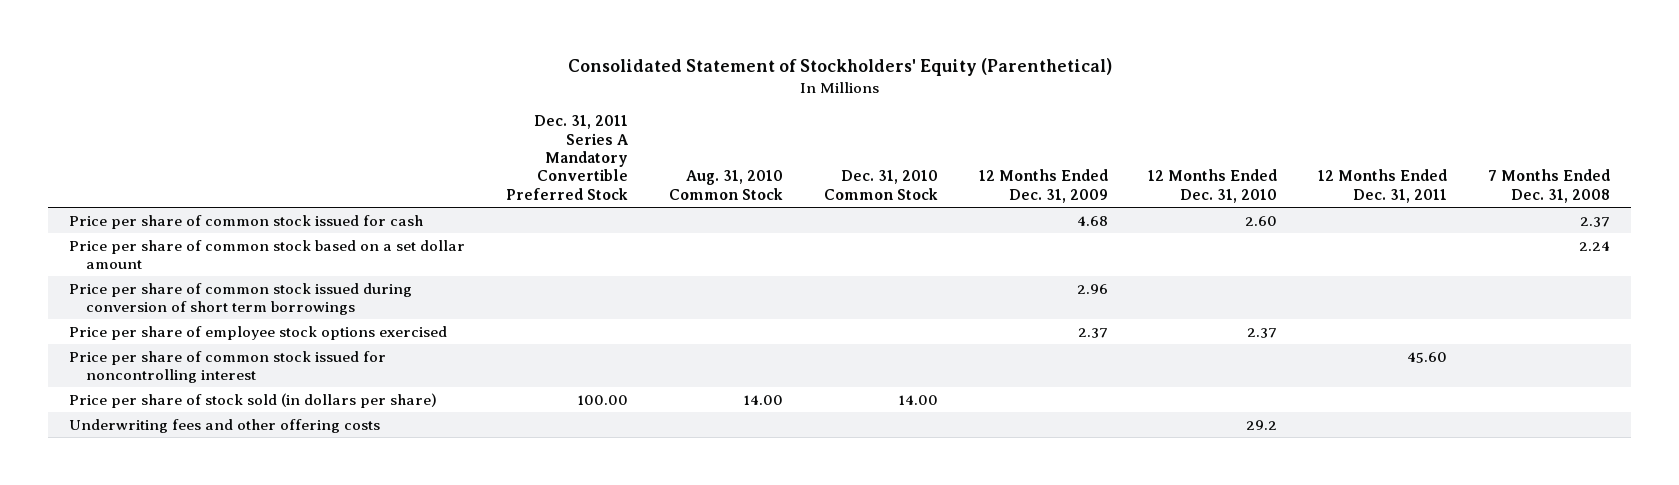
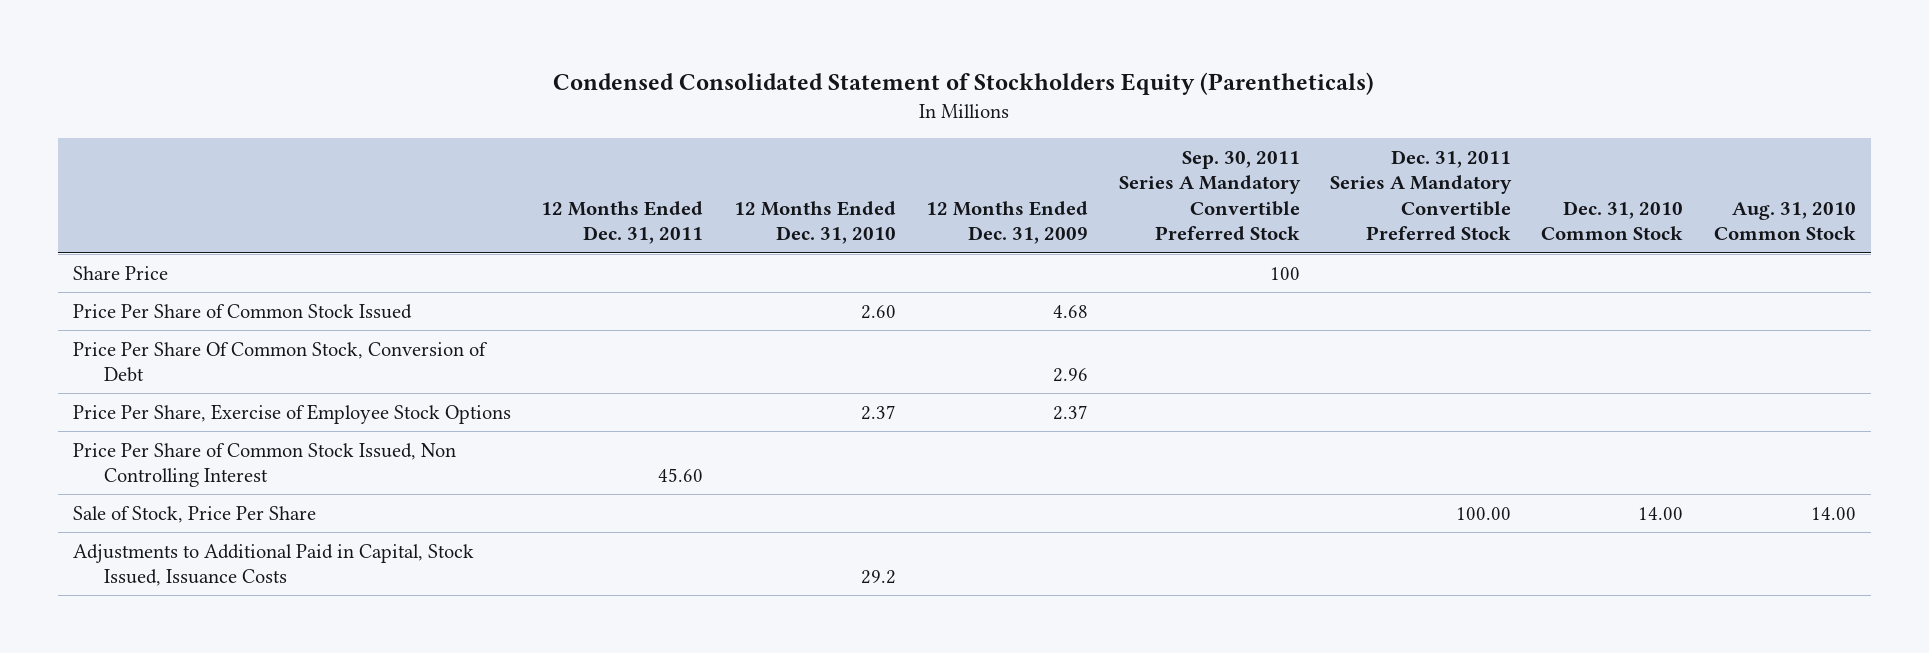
[567,58,1112,77] Consolidated Statement of Stockholders' Equity (Parenthetical) -> [553,71,1375,95] Condensed Consolidated Statement of Stockholders Equity (Parentheticals)
[1488,169,1611,203] 7 Months Ended Dec. 31, 2008 -> none
none -> [1118,150,1301,241] Sep. 30, 2011 Series A Mandatory Convertible Preferred Stock
[68,239,465,270] Price per share of common stock based on a set dollar amount -> none
none -> [72,265,168,280] Share Price
[68,214,423,229] Price per share of common stock issued for cash -> [72,303,412,319] Price Per Share of Common Stock Issued
[68,282,412,316] Price per share of common stock issued during conversion of short term borrowings -> [72,341,488,383] Price Per Share Of Common Stock, Conversion of Debt
[68,325,447,340] Price per share of employee stock options exercised -> [72,403,511,424] Price Per Share, Exercise of Employee Stock Options
[68,350,386,384] Price per share of common stock issued for noncontrolling interest -> [72,442,456,488] Price Per Share of Common Stock Issued, Non Controlling Interest
[68,392,437,408] Price per share of stock sold (in dollars per share) -> [72,505,316,523] Sale of Stock, Price Per Share
[68,418,380,433] Underwriting fees and other offering costs -> [72,543,474,587] Adjustments to Additional Paid in Capital, Stock Issued, Issuance Costs

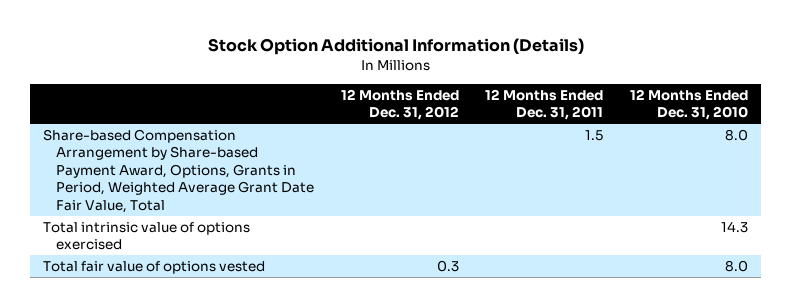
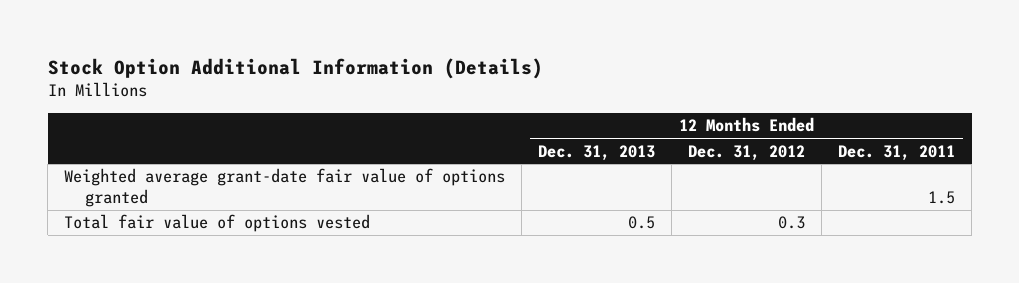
[629,88,748,121] 12 Months Ended Dec. 31, 2010 -> none
none -> [538,144,656,161] Dec. 31, 2013
[43,222,251,251] Total intrinsic value of options exercised -> none
[43,129,315,213] Share-based Compensation Arrangement by Share-based Payment Award, Options, Grants in Period, Weighted Average Grant Date Fair Value, Total -> [64,168,506,207] Weighted average grant-date fair value of options granted

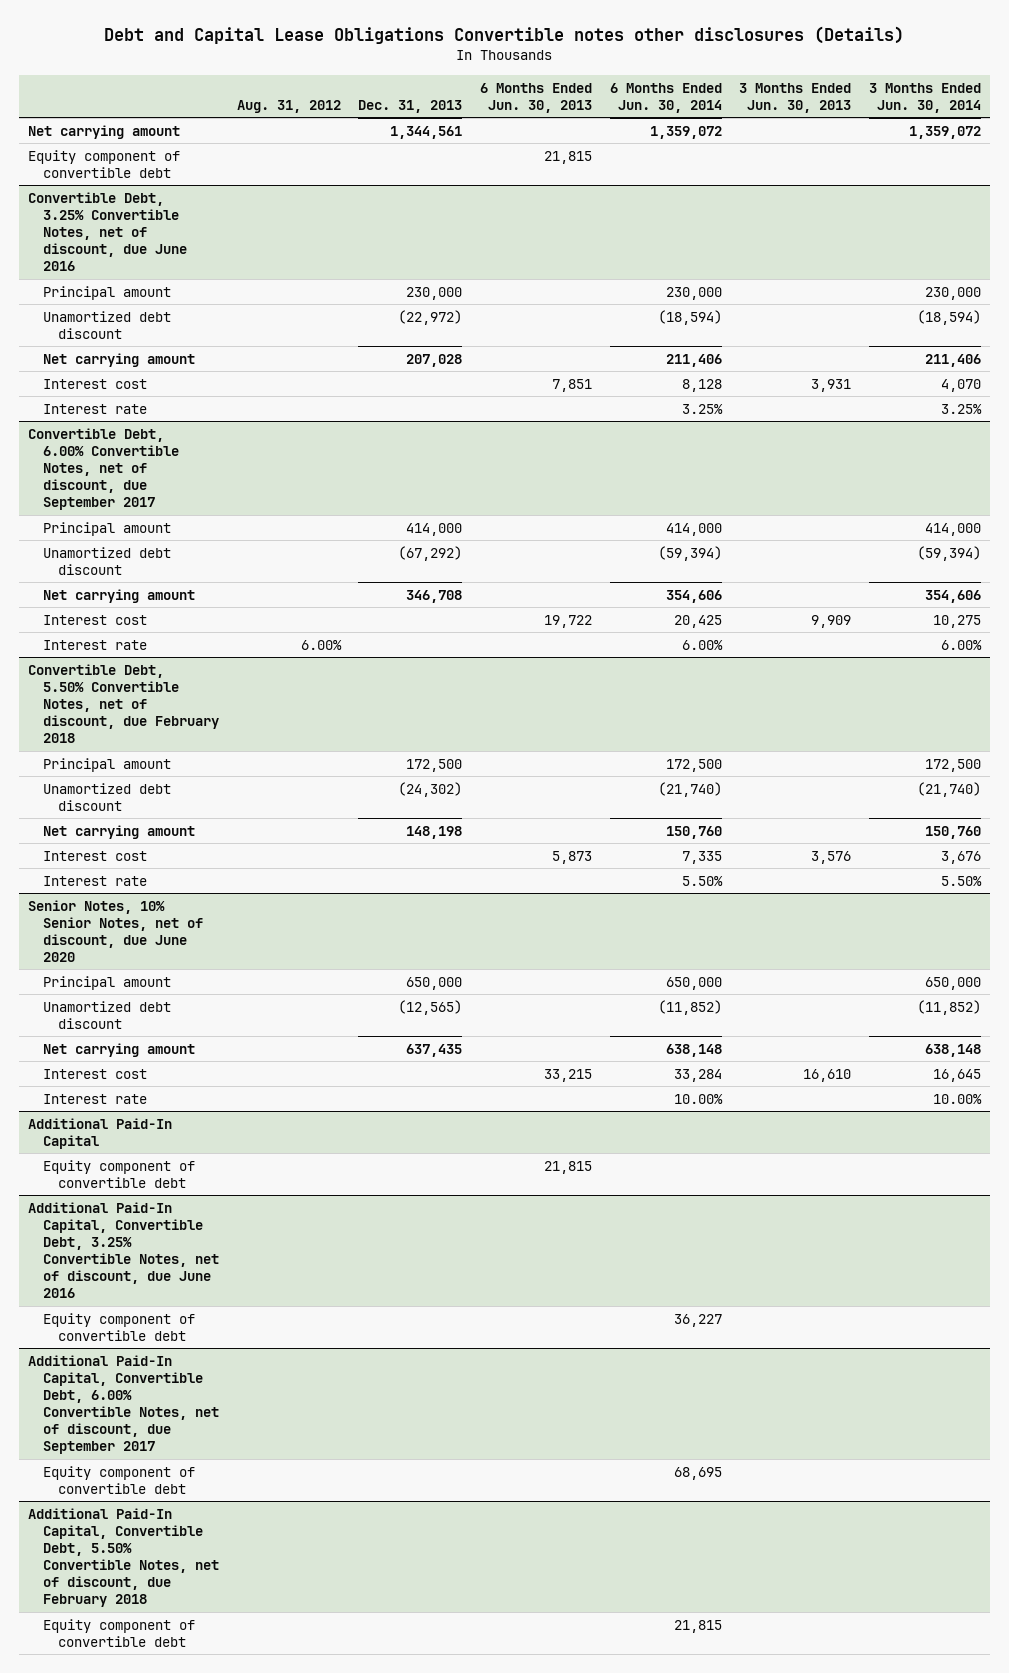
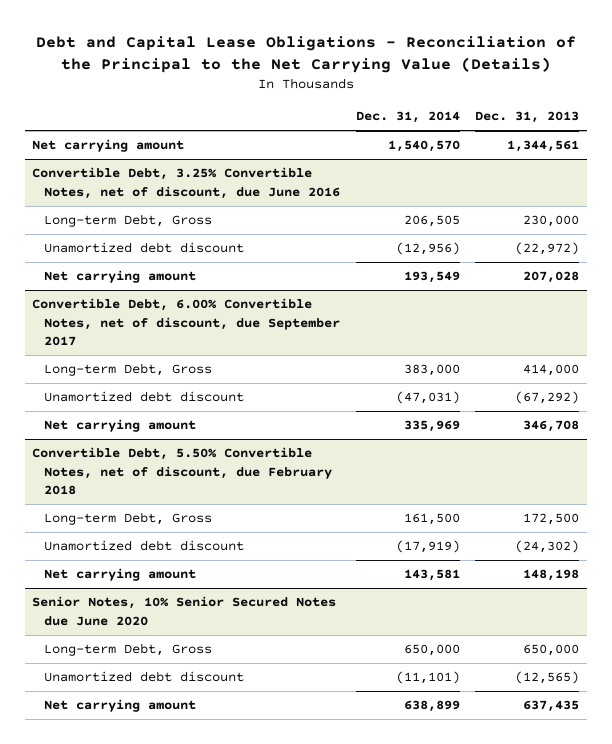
[104,26,905,45] Debt and Capital Lease Obligations Convertible notes other disclosures (Details) -> [35,35,576,73] Debt and Capital Lease Obligations - Reconciliation of the Principal to the Net Carrying Value (Details)
[236,99,341,113] Aug. 31, 2012 -> none
[480,82,593,113] 6 Months Ended Jun. 30, 2013 -> none
[609,82,722,113] 6 Months Ended Jun. 30, 2014 -> none
[739,82,852,113] 3 Months Ended Jun. 30, 2013 -> none
[868,82,981,113] 3 Months Ended Jun. 30, 2014 -> none
none -> [355,111,460,124] Dec. 31, 2014
[27,149,180,178] Equity component of convertible debt -> none
[43,285,172,300] Principal amount -> [44,214,213,228] Long-term Debt, Gross
[43,378,148,389] Interest cost -> none
[43,403,148,414] Interest rate -> none
[43,521,172,536] Principal amount -> [44,363,213,377] Long-term Debt, Gross
[43,614,148,625] Interest cost -> none
[43,639,148,650] Interest rate -> none
[43,757,172,772] Principal amount -> [44,512,213,526] Long-term Debt, Gross
[43,850,148,861] Interest cost -> none
[43,875,148,886] Interest rate -> none
[27,899,204,962] Senior Notes, 10% Senior Notes, net of discount, due June 2020 -> [32,596,337,626] Senior Notes, 10% Senior Secured Notes due June 2020
[43,975,172,990] Principal amount -> [44,643,213,657] Long-term Debt, Gross
[43,1068,148,1079] Interest cost -> none
[43,1093,148,1104] Interest rate -> none
[27,1117,172,1149] Additional Paid-In Capital -> none
[43,1159,196,1188] Equity component of convertible debt -> none
[27,1201,220,1299] Additional Paid-In Capital, Convertible Debt, 3.25% Convertible Notes, net of discount, due June 2016 -> none
[43,1312,196,1341] Equity component of convertible debt -> none
[27,1354,220,1455] Additional Paid-In Capital, Convertible Debt, 6.00% Convertible Notes, net of discount, due September 2017 -> none
[43,1465,196,1494] Equity component of convertible debt -> none
[27,1507,220,1608] Additional Paid-In Capital, Convertible Debt, 5.50% Convertible Notes, net of discount, due February 2018 -> none
[43,1618,196,1647] Equity component of convertible debt -> none

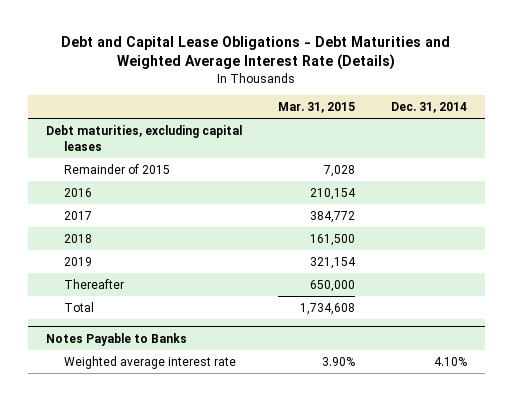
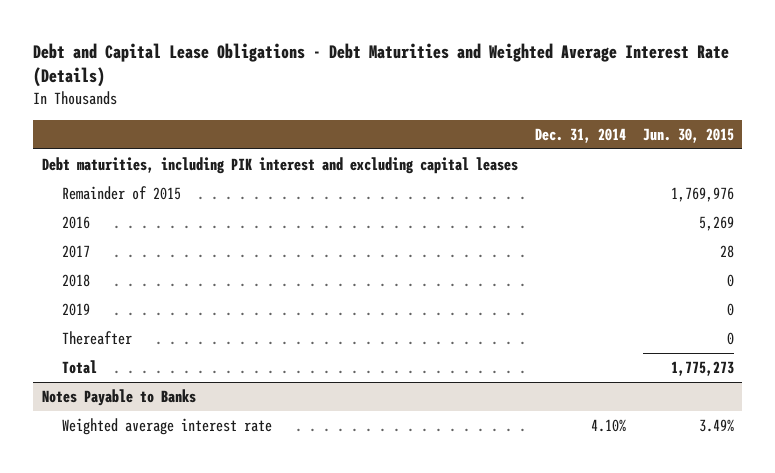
[277,102,355,114] Mar. 31, 2015 -> none
none -> [642,127,734,143] Jun. 30, 2015
[46,125,243,151] Debt maturities, excluding capital leases -> [41,157,518,175] Debt maturities, including PIK interest and excluding capital leases

